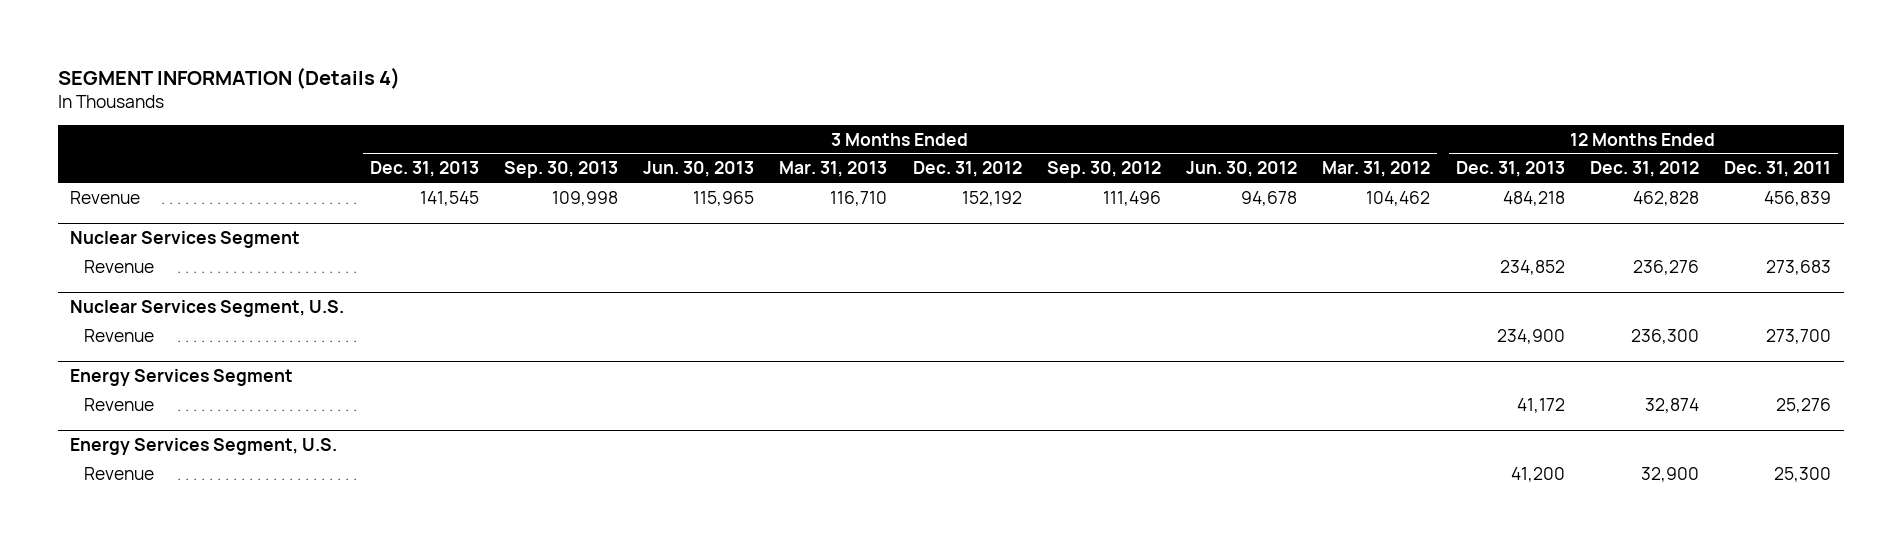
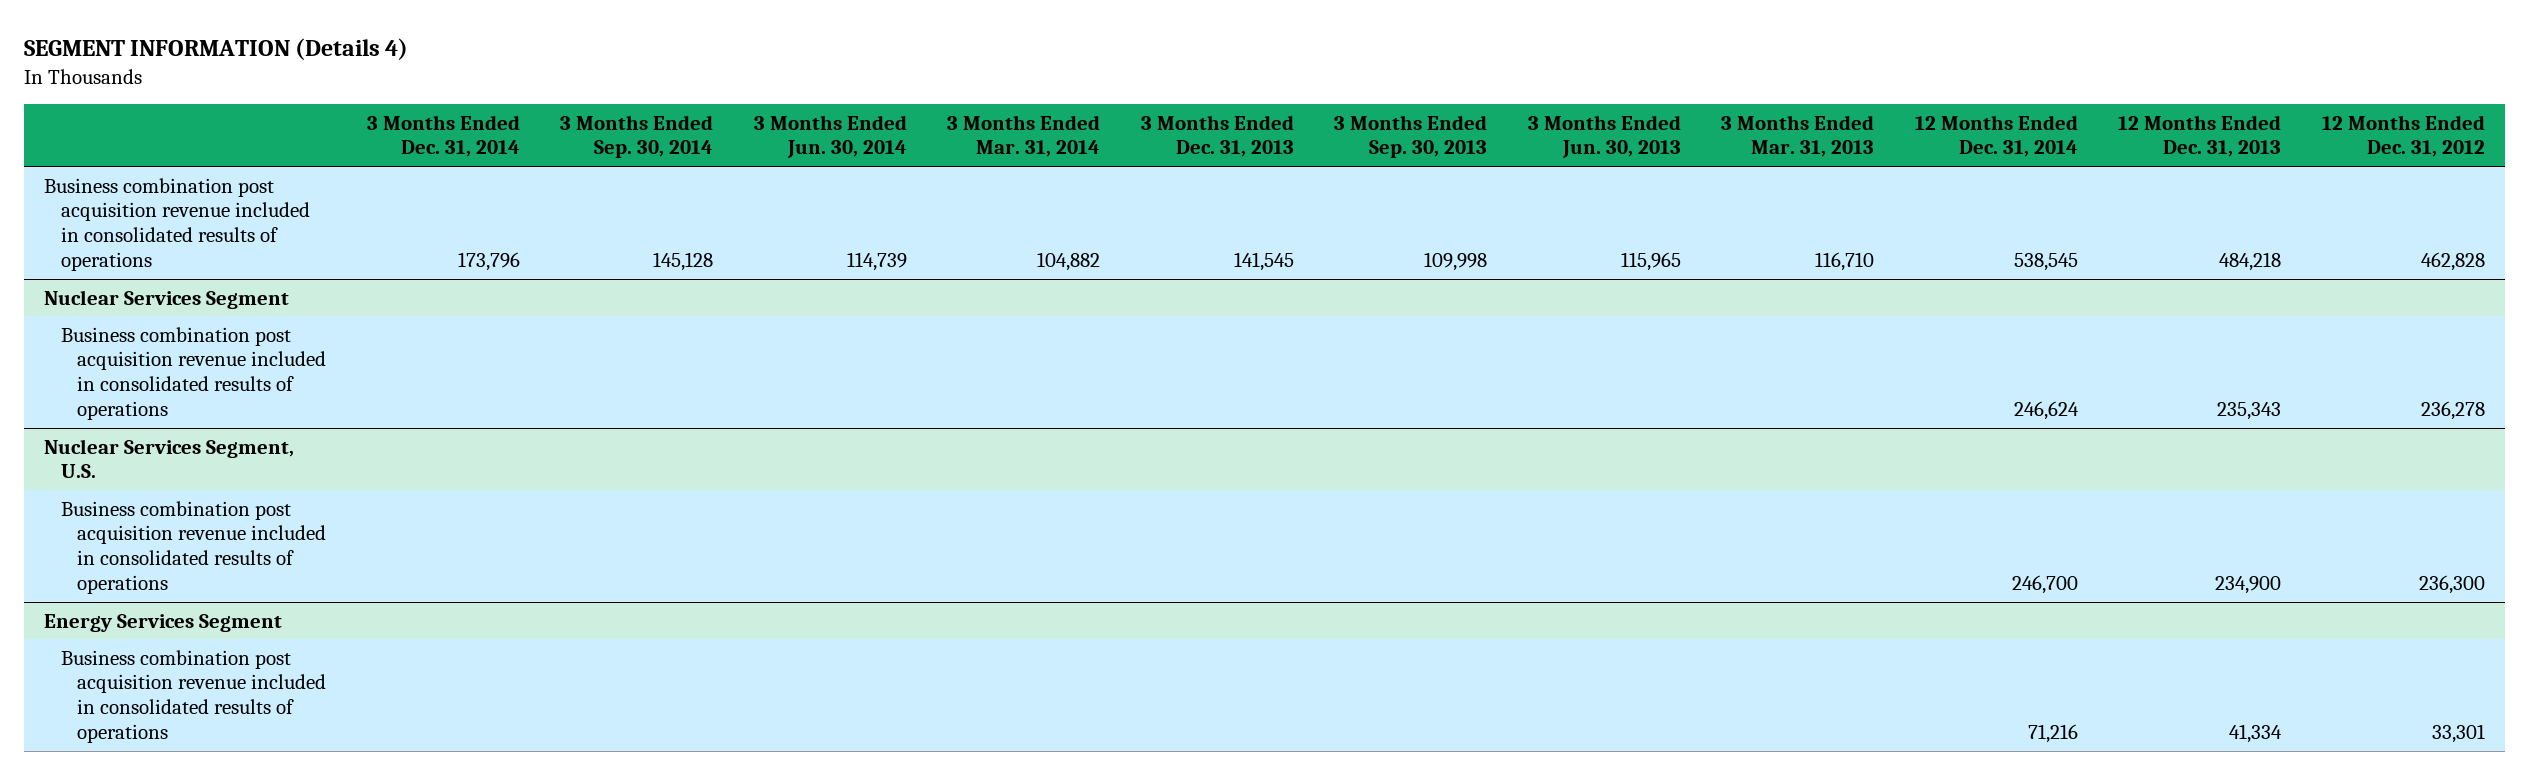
[912,161,1022,178] Dec. 31, 2012 -> none
[1046,161,1161,179] Sep. 30, 2012 -> none
[1186,161,1298,178] Jun. 30, 2012 -> none
[1322,161,1431,178] Mar. 31, 2012 -> none
[1724,161,1832,178] Dec. 31, 2011 -> none
none -> [366,114,520,158] 3 Months Ended Dec. 31, 2014
none -> [560,114,714,159] 3 Months Ended Sep. 30, 2014
none -> [753,114,907,159] 3 Months Ended Jun. 30, 2014
none -> [947,114,1101,158] 3 Months Ended Mar. 31, 2014
none -> [1914,114,2078,158] 12 Months Ended Dec. 31, 2014
[70,190,141,204] Revenue -> [44,177,310,272] Business combination post acquisition revenue included in consolidated results of operations
[83,259,154,273] Revenue -> none
none -> [60,326,327,421] Business combination post acquisition revenue included in consolidated results of operations
[83,328,154,342] Revenue -> [60,500,327,595] Business combination post acquisition revenue included in consolidated results of operations
[83,397,154,411] Revenue -> none
[70,437,338,455] Energy Services Segment, U.S. -> none
[83,466,154,480] Revenue -> none
none -> [60,649,327,744] Business combination post acquisition revenue included in consolidated results of operations

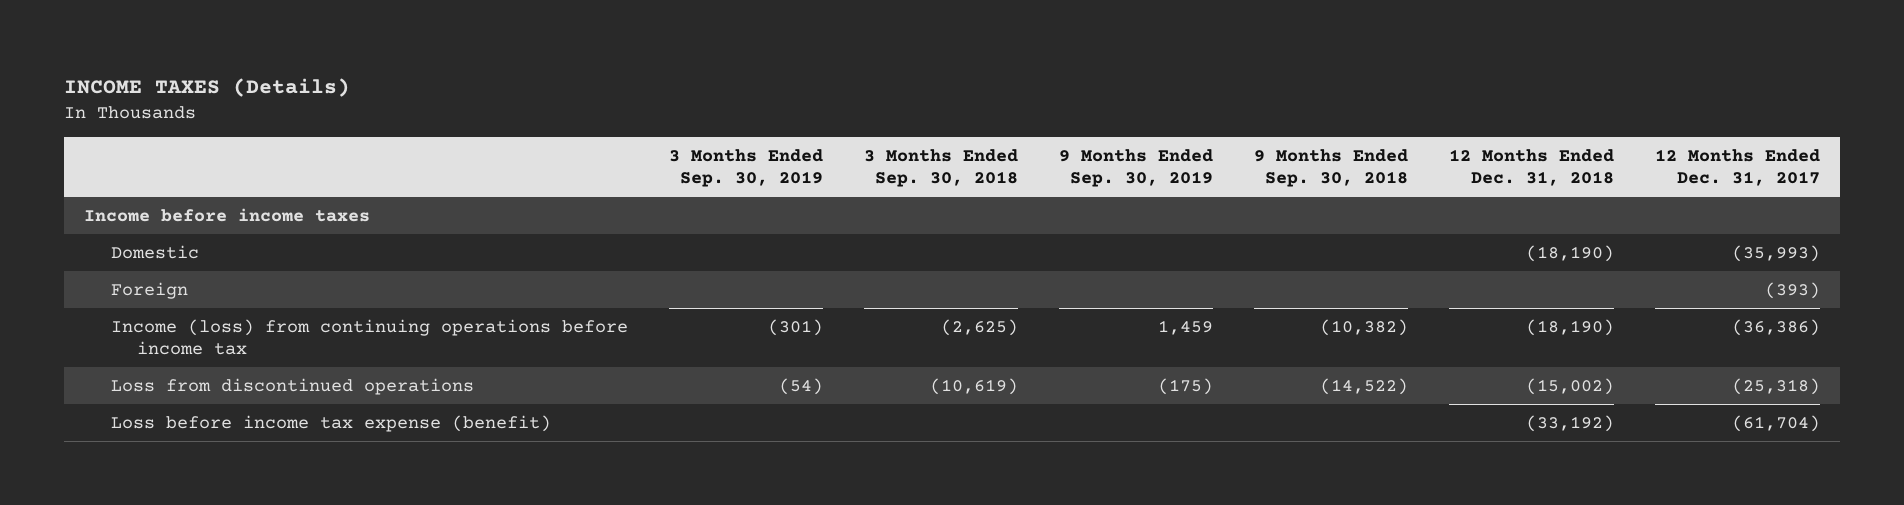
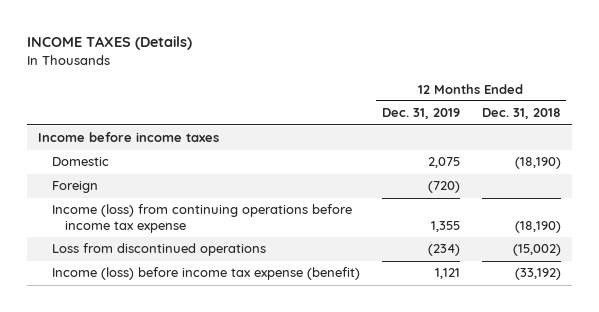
[668,148,823,188] 3 Months Ended Sep. 30, 2019 -> none
[863,148,1018,188] 3 Months Ended Sep. 30, 2018 -> none
[1058,148,1213,188] 9 Months Ended Sep. 30, 2019 -> none
[1253,148,1408,188] 9 Months Ended Sep. 30, 2018 -> none
[1654,148,1820,187] 12 Months Ended Dec. 31, 2017 -> none
none -> [381,108,460,120] Dec. 31, 2019
[110,318,628,356] Income (loss) from continuing operations before income tax -> [51,204,352,233] Income (loss) from continuing operations before income tax expense
[110,414,551,432] Loss before income tax expense (benefit) -> [51,267,360,281] Income (loss) before income tax expense (benefit)

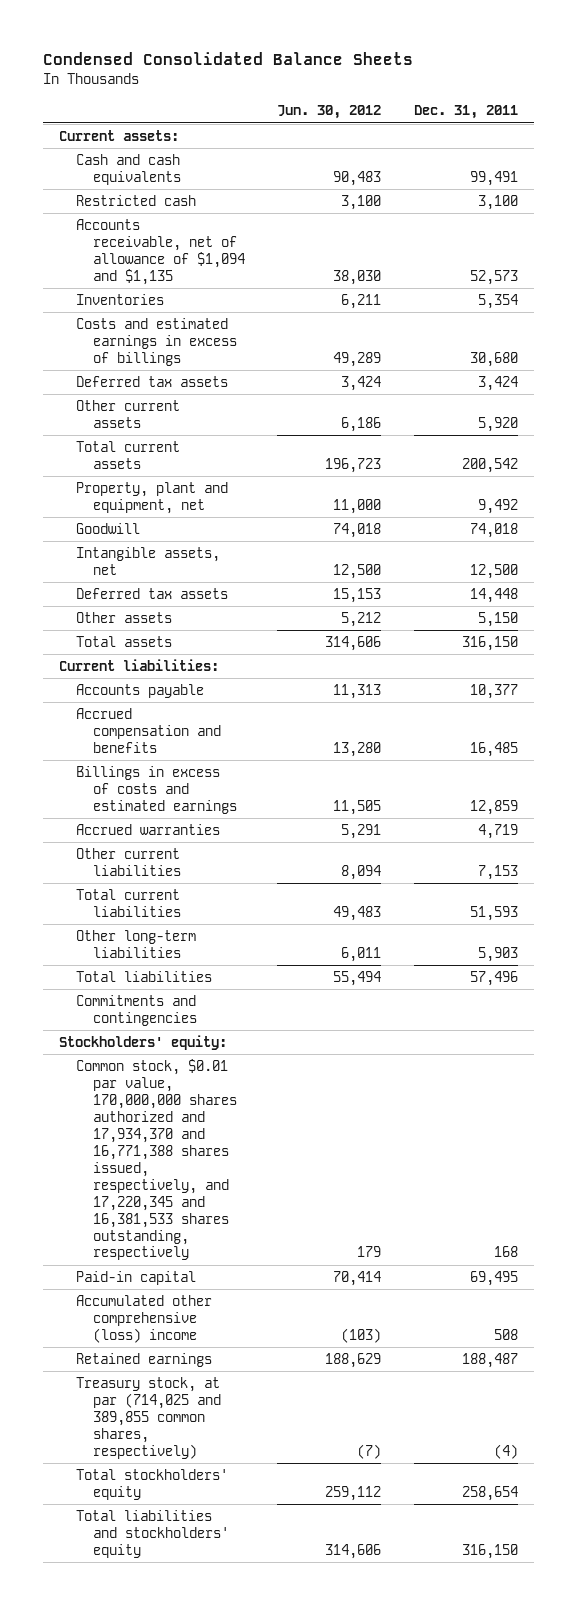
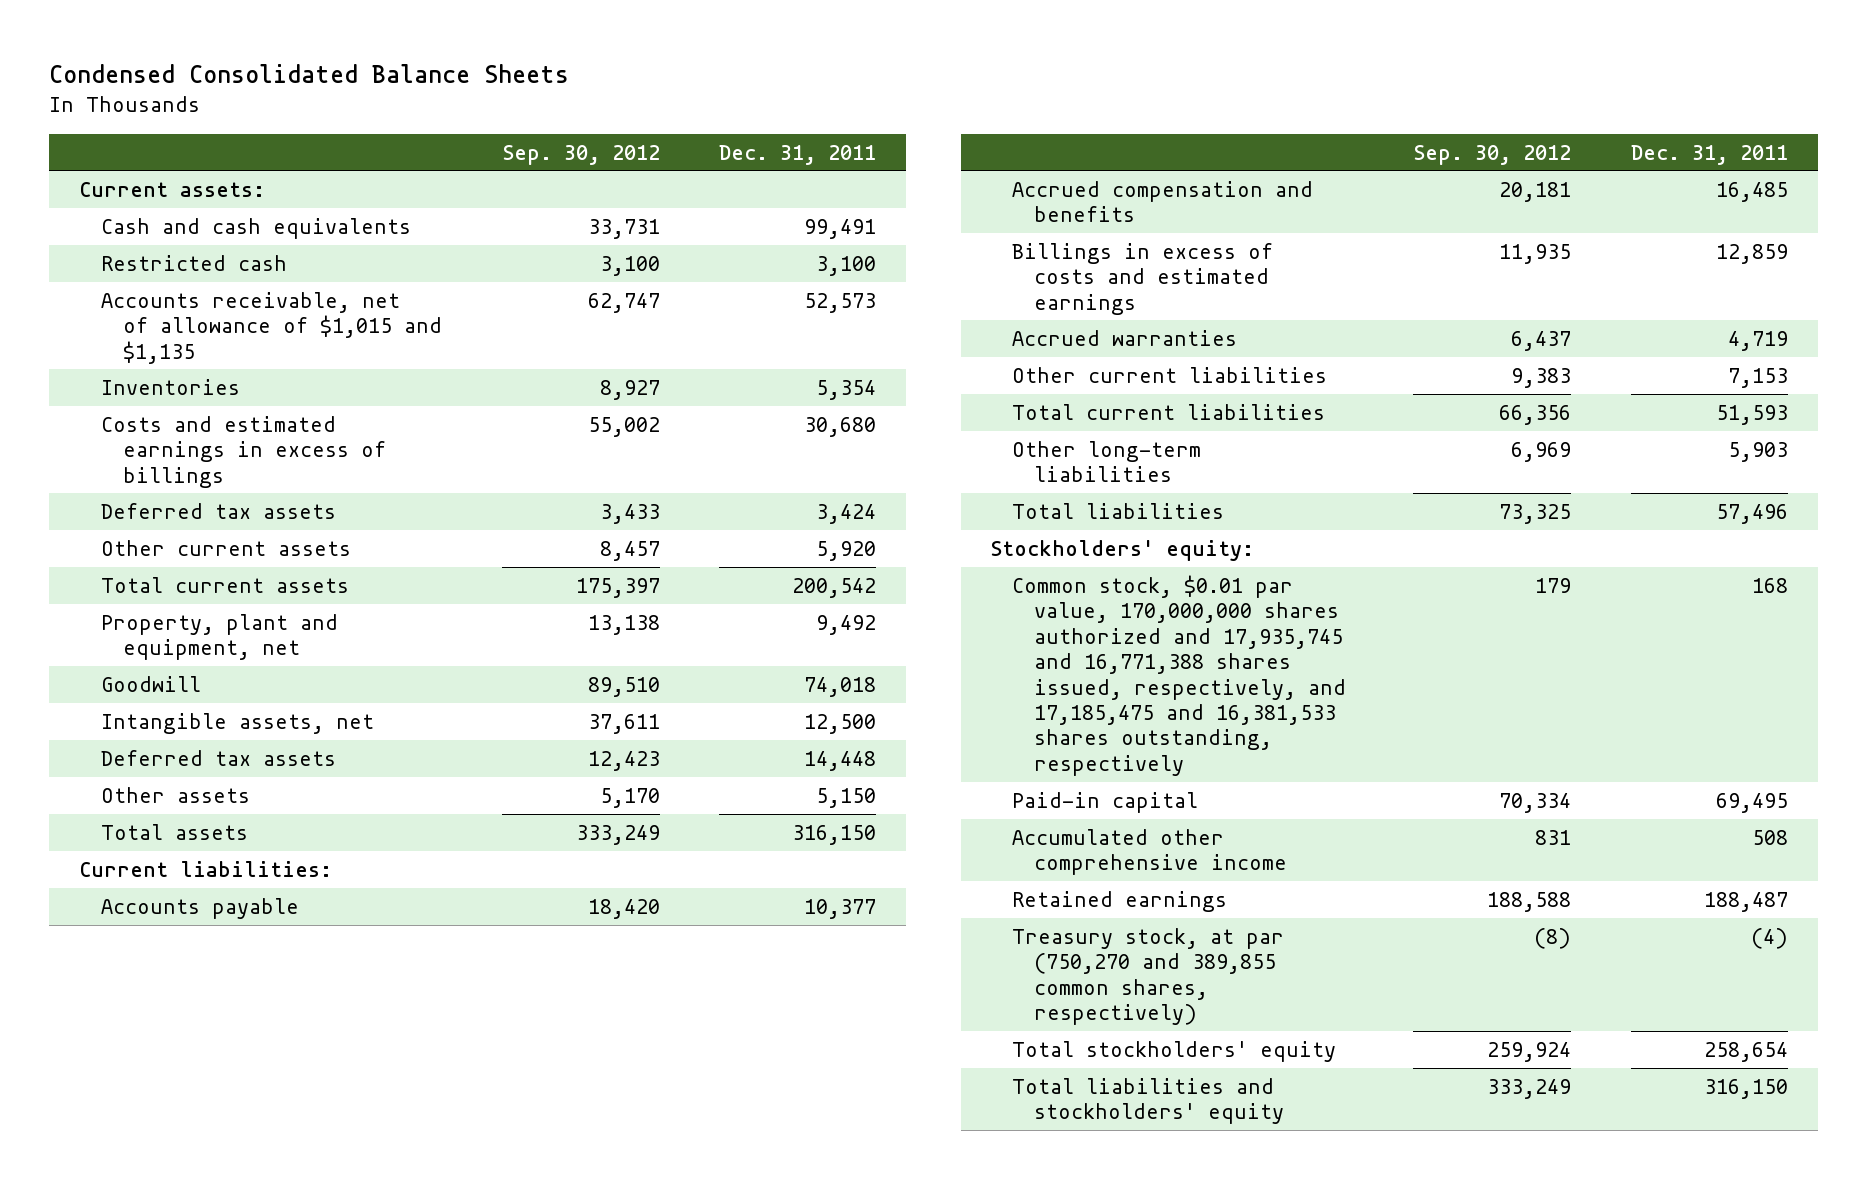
[277,105,382,120] Jun. 30, 2012 -> none
none -> [501,144,660,165] Sep. 30, 2012
[76,219,245,285] Accounts receivable, net of allowance of $1,094 and $1,135 -> [100,291,442,364] Accounts receivable, net of allowance of $1,015 and $1,135
[76,995,197,1027] Commitments and contingencies -> none
[76,1059,237,1261] Common stock, $0.01 par value, 170,000,000 shares authorized and 17,934,370 and 16,771,388 shares issued, respectively, and 17,220,345 and 16,381,533 shares outstanding, respectively -> [1012,574,1347,776] Common stock, $0.01 par value, 170,000,000 shares authorized and 17,935,745 and 16,771,388 shares issued, respectively, and 17,185,475 and 16,381,533 shares outstanding, respectively
[76,1295,213,1344] Accumulated other comprehensive (loss) income -> [1012,828,1288,876] Accumulated other comprehensive income
[76,1377,221,1459] Treasury stock, at par (714,025 and 389,855 common shares, respectively) -> [1012,927,1285,1026] Treasury stock, at par (750,270 and 389,855 common shares, respectively)

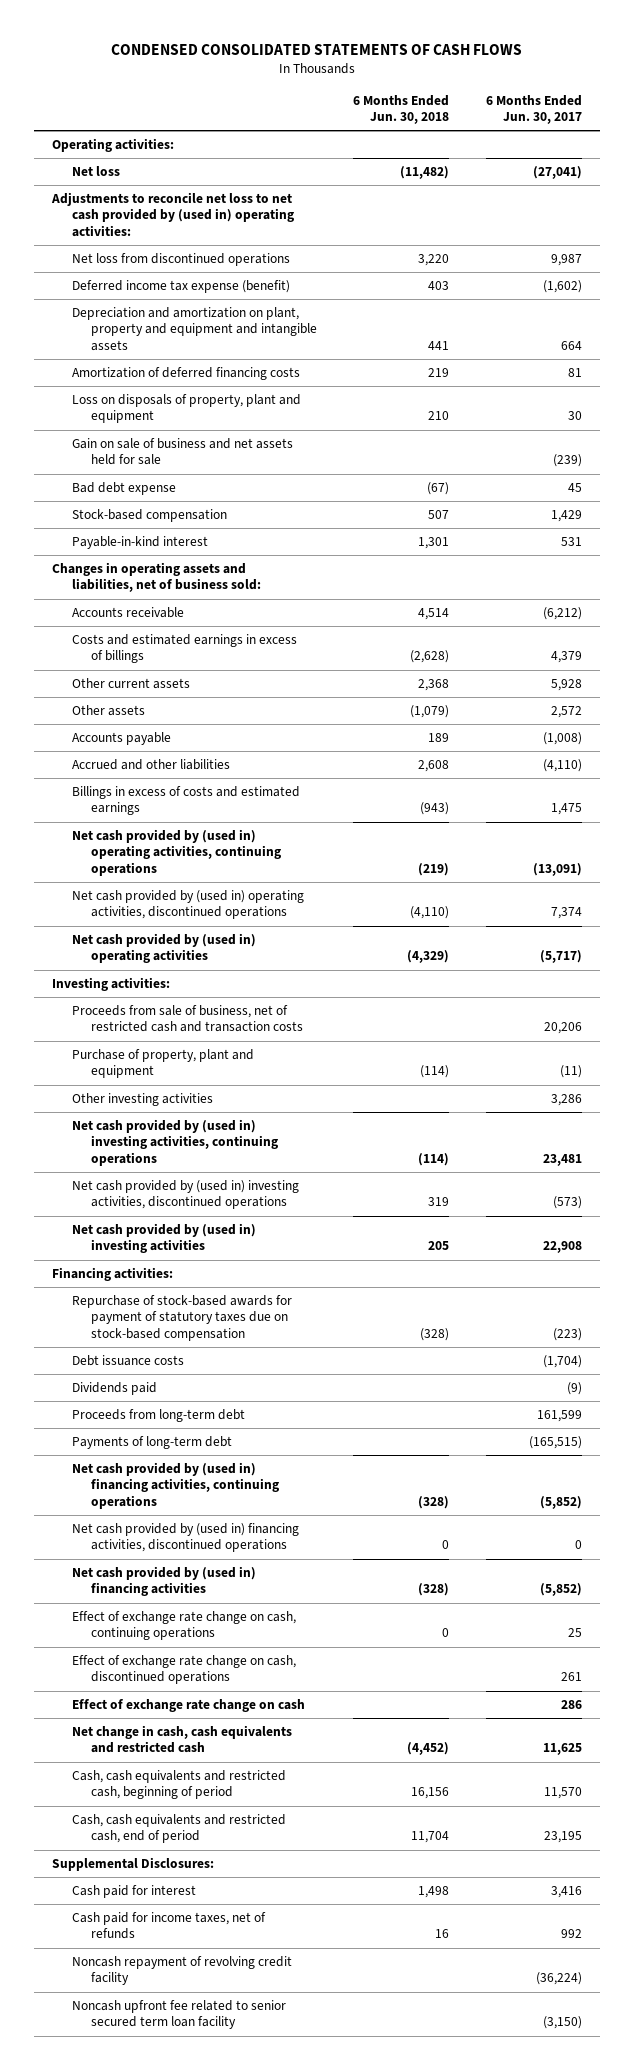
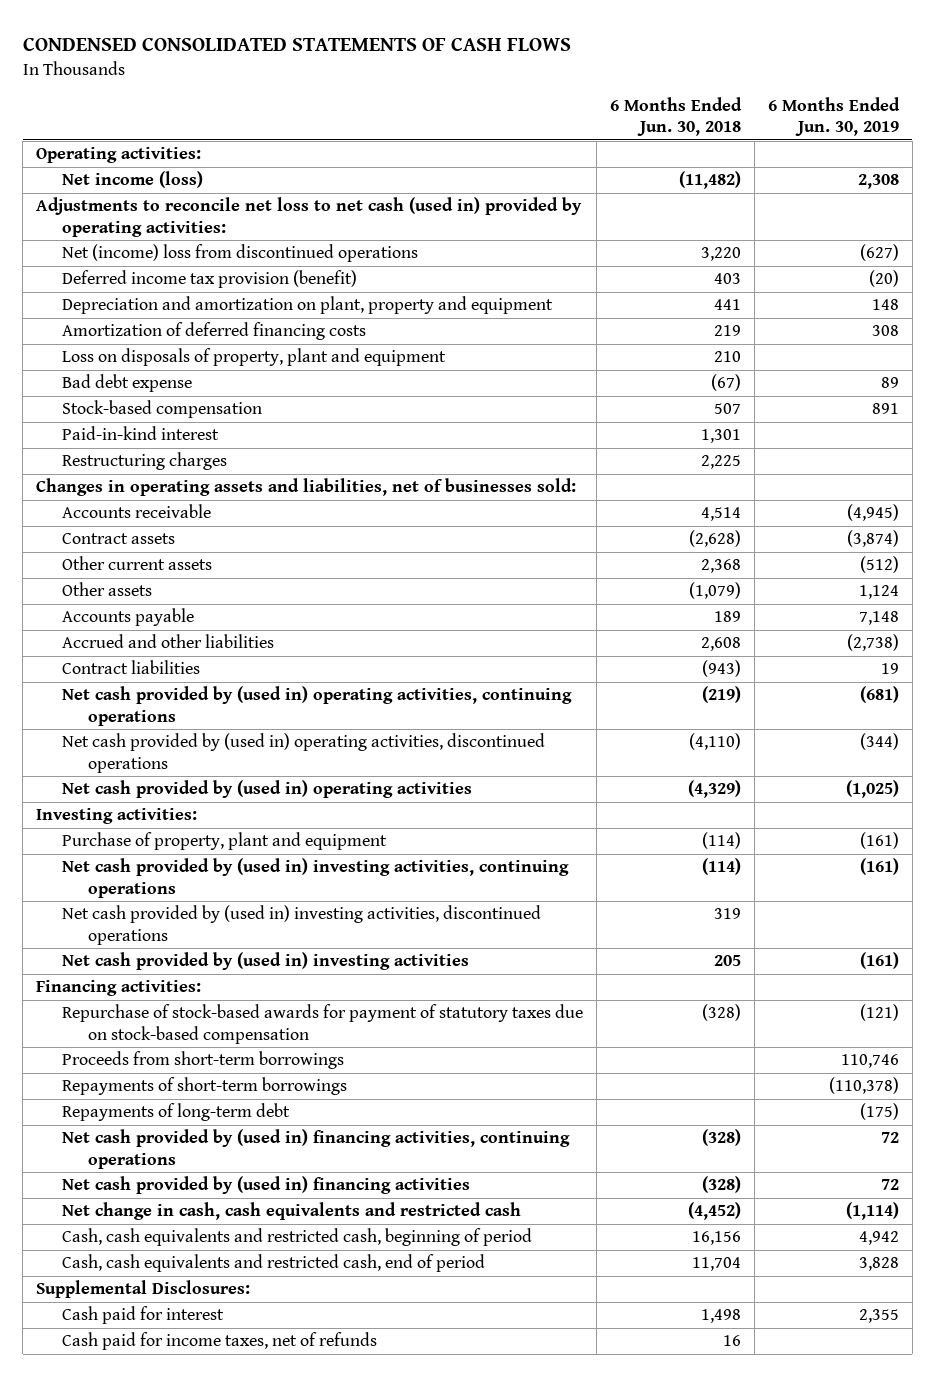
[485,94,582,125] 6 Months Ended Jun. 30, 2017 -> none
none -> [767,97,900,137] 6 Months Ended Jun. 30, 2019
[71,165,120,176] Net loss -> [61,171,203,189] Net income (loss)
[51,191,294,237] Adjustments to reconcile net loss to net cash provided by (used in) operating activities: -> [36,197,583,237] Adjustments to reconcile net loss to net cash (used in) provided by operating activities:
[71,252,290,266] Net loss from discontinued operations -> [61,244,418,263] Net (income) loss from discontinued operations
[71,279,290,293] Deferred income tax expense (benefit) -> [61,270,357,289] Deferred income tax provision (benefit)
[71,306,318,351] Depreciation and amortization on plant, property and equipment and intangible assets -> [61,296,553,315] Depreciation and amortization on plant, property and equipment
[71,437,293,466] Gain on sale of business and net assets held for sale -> none
[71,535,208,549] Payable-in-kind interest -> [61,426,219,441] Paid-in-kind interest
none -> [61,452,227,471] Restructuring charges
[52,561,261,593] Changes in operating assets and liabilities, net of business sold: -> [36,478,577,497] Changes in operating assets and liabilities, net of businesses sold:
[71,633,297,664] Costs and estimated earnings in excess of billings -> [61,533,175,545] Contract assets
[71,785,300,816] Billings in excess of costs and estimated earnings -> [61,660,200,675] Contract liabilities
[71,1004,304,1033] Proceeds from sale of business, net of restricted cash and transaction costs -> none
[71,1092,213,1106] Other investing activities -> none
[71,1354,184,1366] Debt issuance costs -> none
[71,1381,157,1395] Dividends paid -> none
[71,1408,245,1422] Proceeds from long-term debt -> none
none -> [61,1051,344,1070] Proceeds from short-term borrowings
none -> [61,1077,347,1096] Repayments of short-term borrowings
[71,1435,232,1449] Payments of long-term debt -> [61,1103,290,1122] Repayments of long-term debt
[71,1522,299,1553] Net cash provided by (used in) financing activities, discontinued operations -> none
[71,1610,296,1641] Effect of exchange rate change on cash, continuing operations -> none
[71,1654,296,1685] Effect of exchange rate change on cash, discontinued operations -> none
[71,1698,305,1712] Effect of exchange rate change on cash -> none
[71,1955,292,1986] Noncash repayment of revolving credit facility -> none
[71,1999,286,2030] Noncash upfront fee related to senior secured term loan facility -> none

